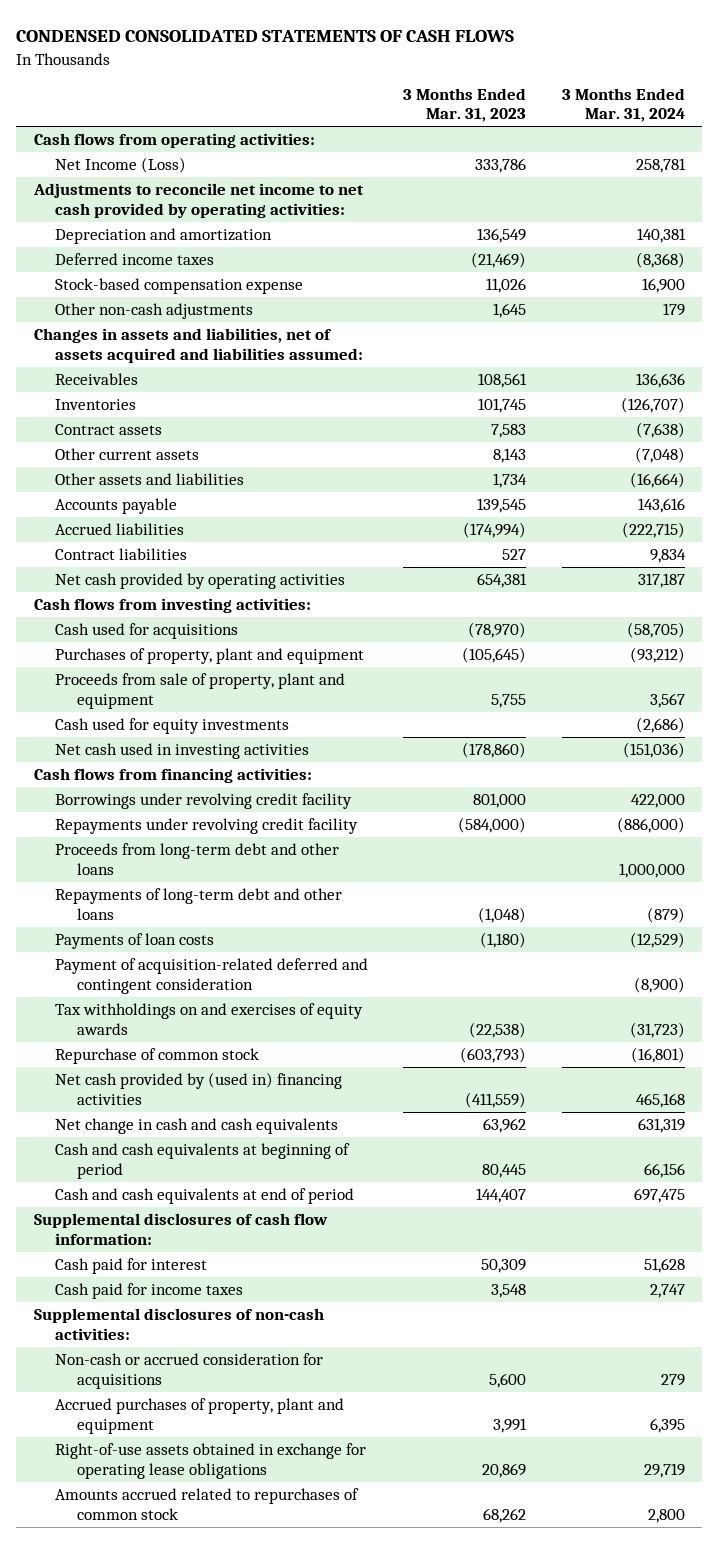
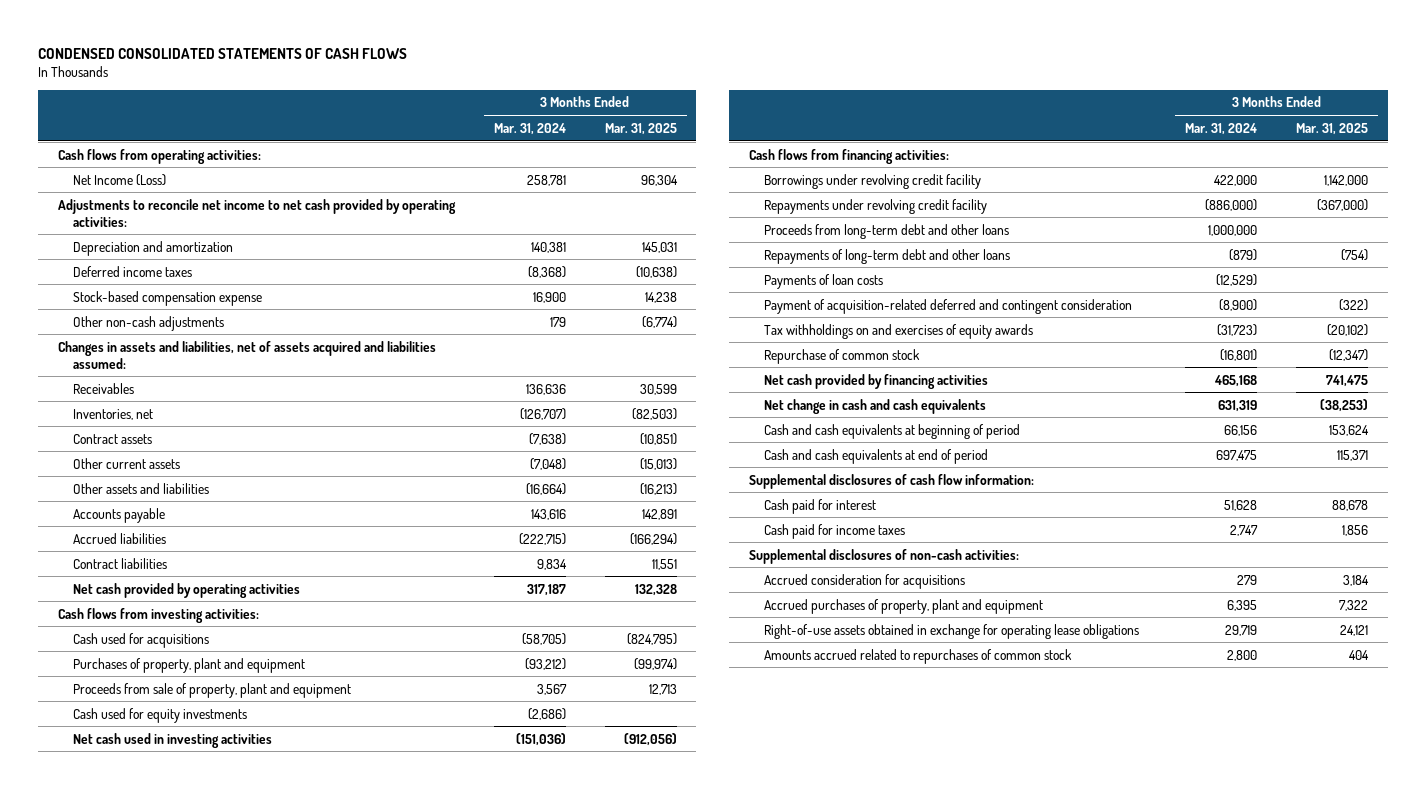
[403,87,527,123] 3 Months Ended Mar. 31, 2023 -> none
none -> [604,122,677,135] Mar. 31, 2025
[55,399,137,411] Inventories -> [72,408,153,420] Inventories, net
[55,1072,343,1105] Net cash provided by (used in) financing activities -> [764,373,989,389] Net cash provided by financing activities
[55,1353,324,1389] Non-cash or accrued consideration for acquisitions -> [764,573,966,589] Accrued consideration for acquisitions

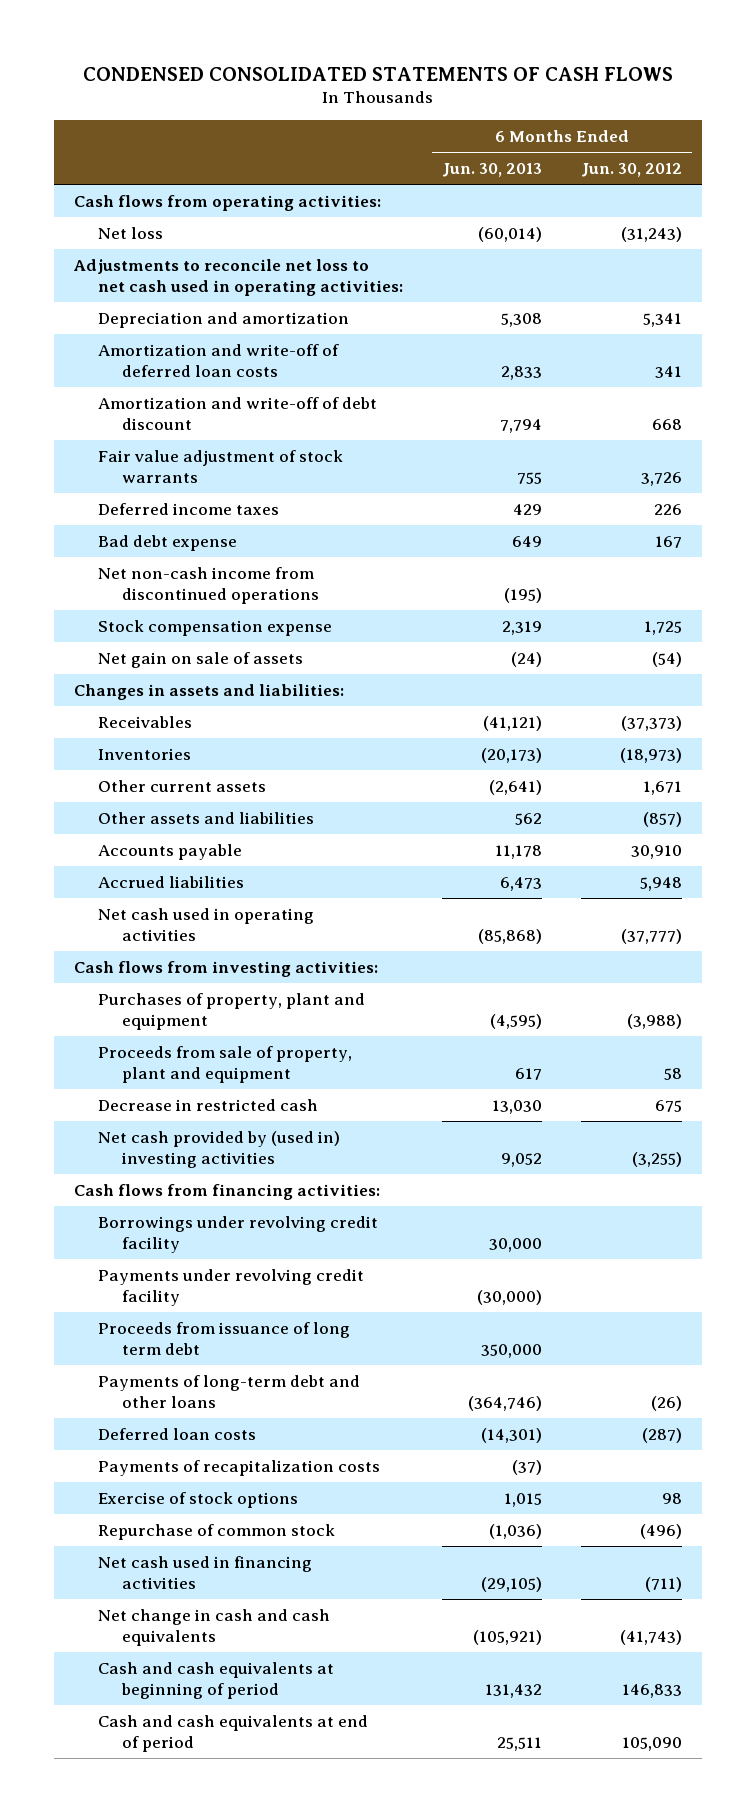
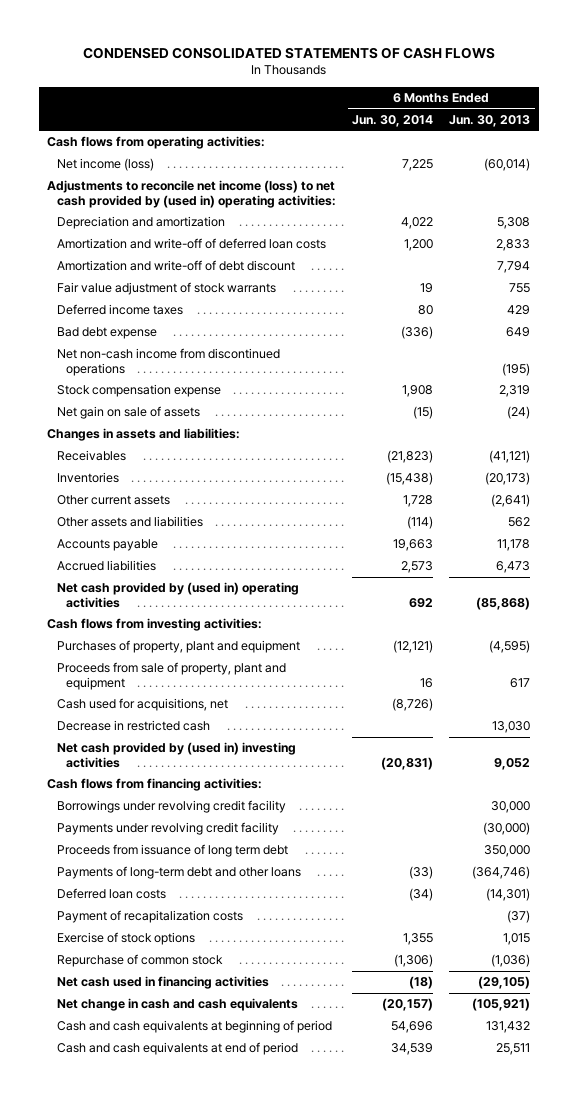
[581,163,683,178] Jun. 30, 2012 -> none
none -> [351,114,433,127] Jun. 30, 2014
[97,226,163,239] Net loss -> [56,158,154,172] Net income (loss)
[73,258,403,296] Adjustments to reconcile net loss to net cash used in operating activities: -> [46,180,336,208] Adjustments to reconcile net income (loss) to net cash provided by (used in) operating activities:
[97,907,314,941] Net cash used in operating activities -> [56,582,299,608] Net cash provided by (used in) operating activities
none -> [56,698,228,712] Cash used for acquisitions, net
[97,1459,380,1476] Payments of recapitalization costs -> [56,910,243,924] Payment of recapitalization costs

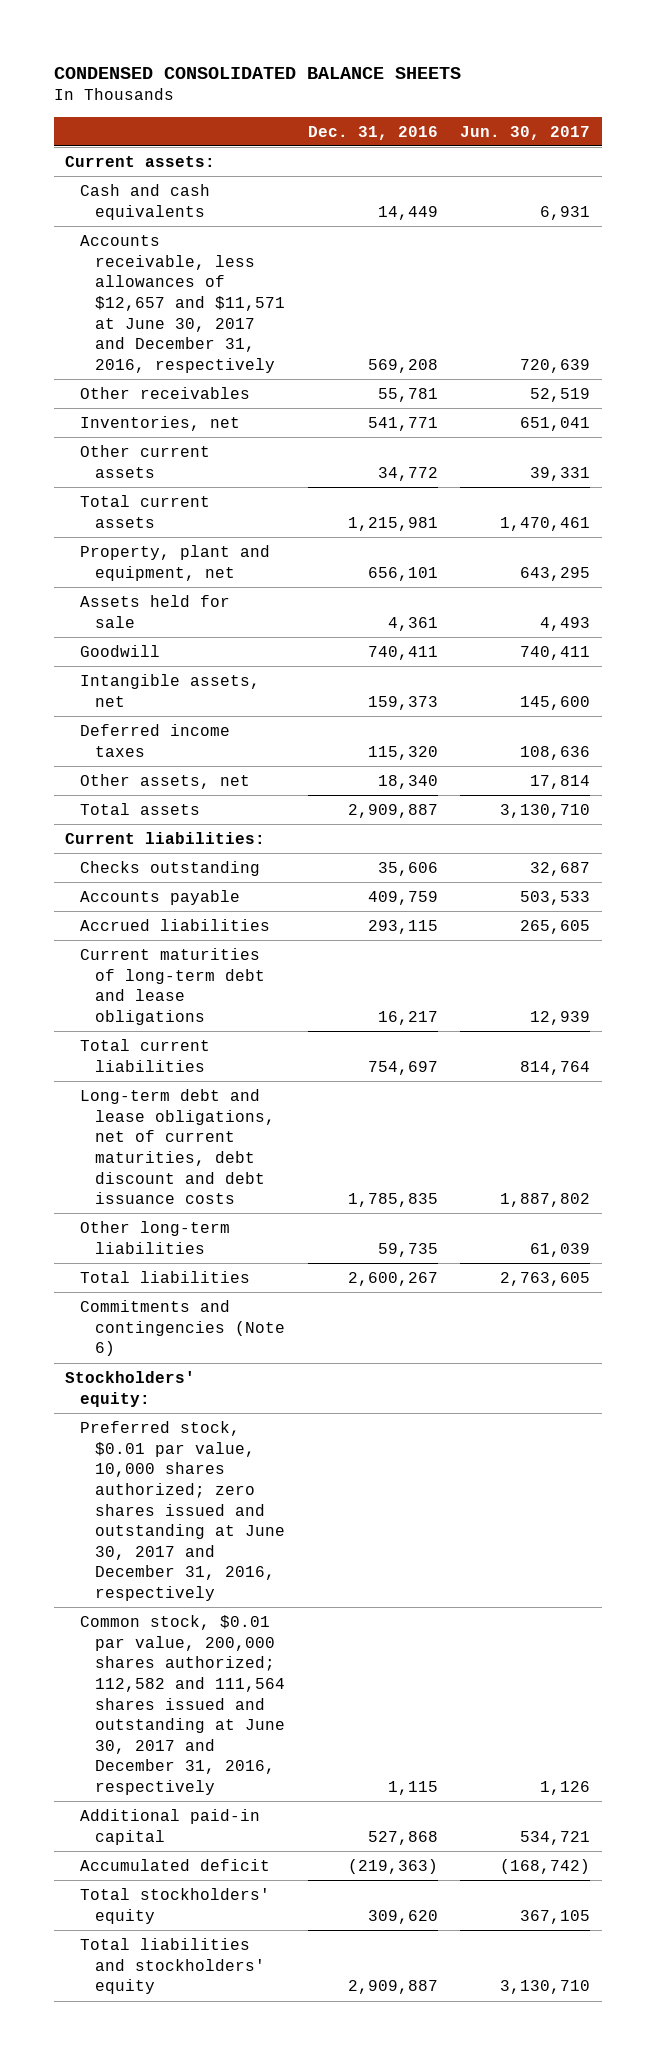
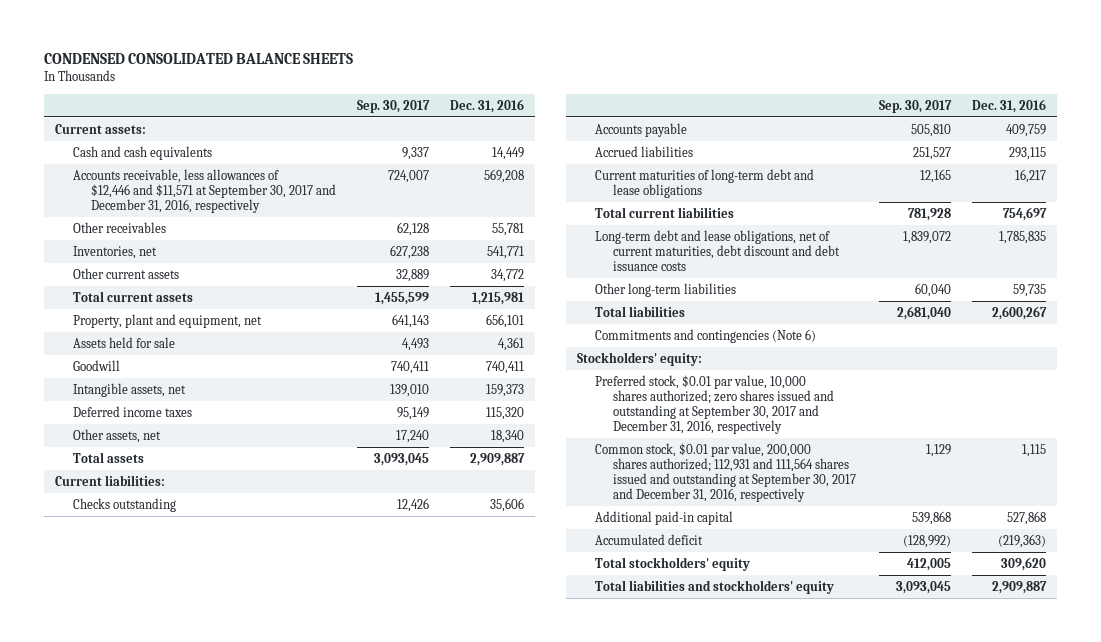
[460,125,591,140] Jun. 30, 2017 -> none
none -> [357,99,431,113] Sep. 30, 2017
[80,234,286,373] Accounts receivable, less allowances of $12,657 and $11,571 at June 30, 2017 and December 31, 2016, respectively -> [72,168,337,214] Accounts receivable, less allowances of $12,446 and $11,571 at September 30, 2017 and December 31, 2016, respectively
[80,1420,286,1602] Preferred stock, $0.01 par value, 10,000 shares authorized; zero shares issued and outstanding at June 30, 2017 and December 31, 2016, respectively -> [595,374,835,435] Preferred stock, $0.01 par value, 10,000 shares authorized; zero shares issued and outstanding at September 30, 2017 and December 31, 2016, respectively
[80,1614,286,1796] Common stock, $0.01 par value, 200,000 shares authorized; 112,582 and 111,564 shares issued and outstanding at June 30, 2017 and December 31, 2016, respectively -> [595,442,857,503] Common stock, $0.01 par value, 200,000 shares authorized; 112,931 and 111,564 shares issued and outstanding at September 30, 2017 and December 31, 2016, respectively

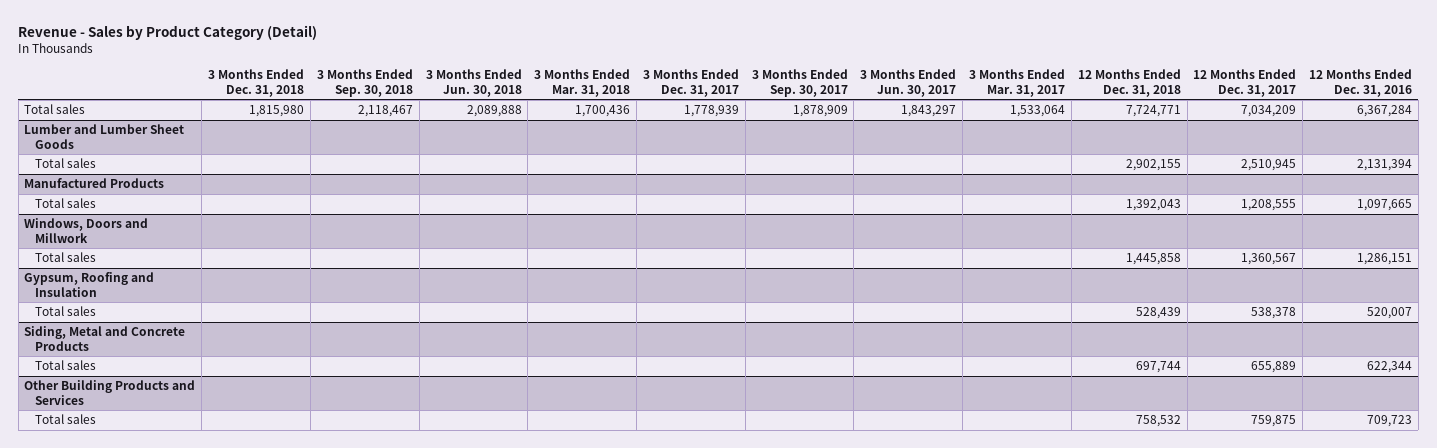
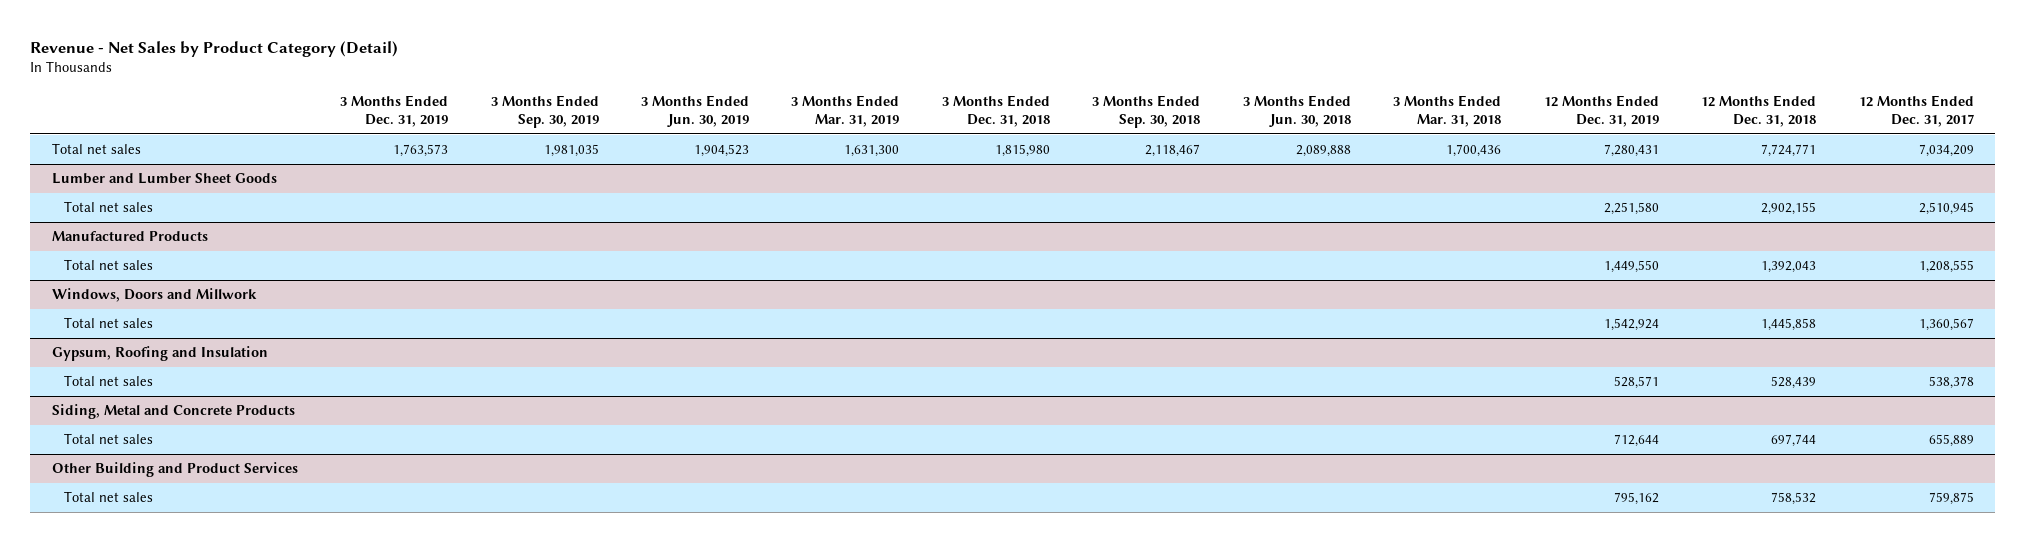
[18,24,318,40] Revenue - Sales by Product Category (Detail) -> [30,40,399,57] Revenue - Net Sales by Product Category (Detail)
[642,68,739,97] 3 Months Ended Dec. 31, 2017 -> none
[751,68,848,97] 3 Months Ended Sep. 30, 2017 -> none
[860,68,957,97] 3 Months Ended Jun. 30, 2017 -> none
[968,68,1065,97] 3 Months Ended Mar. 31, 2017 -> none
[1309,68,1413,97] 12 Months Ended Dec. 31, 2016 -> none
none -> [340,94,449,128] 3 Months Ended Dec. 31, 2019
none -> [490,94,599,129] 3 Months Ended Sep. 30, 2019
none -> [640,94,749,128] 3 Months Ended Jun. 30, 2019
none -> [791,94,900,128] 3 Months Ended Mar. 31, 2019
none -> [1543,94,1659,128] 12 Months Ended Dec. 31, 2019
[24,104,86,115] Total sales -> [51,142,141,154] Total net sales
[35,158,97,169] Total sales -> [63,200,153,212] Total net sales
[35,198,97,209] Total sales -> [63,258,153,270] Total net sales
[35,252,97,263] Total sales -> [63,316,153,328] Total net sales
[35,306,97,317] Total sales -> [63,374,153,386] Total net sales
[35,360,97,371] Total sales -> [63,432,153,444] Total net sales
[24,380,196,406] Other Building Products and Services -> [51,461,298,477] Other Building and Product Services
[35,414,97,425] Total sales -> [63,490,153,502] Total net sales

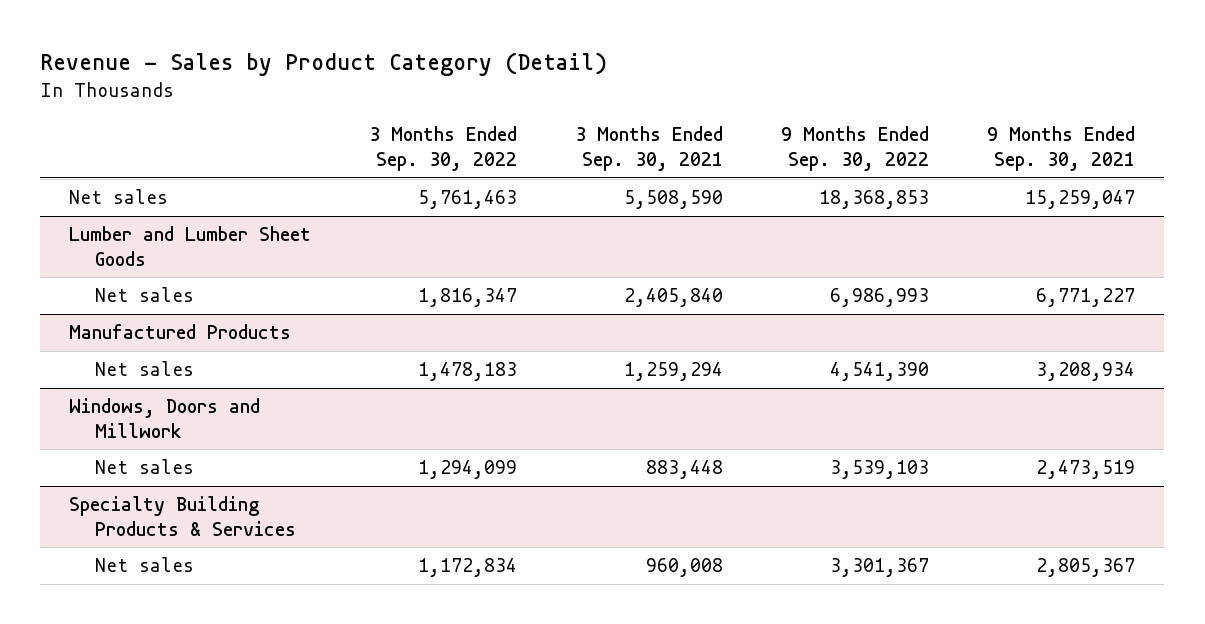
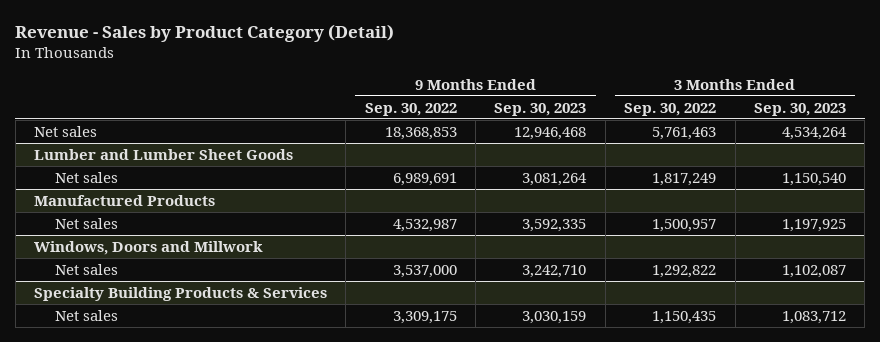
[575,126,724,171] 3 Months Ended Sep. 30, 2021 -> none
[987,126,1136,171] 9 Months Ended Sep. 30, 2021 -> none
none -> [494,102,587,116] Sep. 30, 2023
none -> [753,102,846,116] Sep. 30, 2023
[418,288,518,308] 1,816,347 -> [652,172,717,186] 1,817,249
[830,288,930,308] 6,986,993 -> [392,172,457,186] 6,989,691
[418,362,518,382] 1,478,183 -> [652,218,717,232] 1,500,957
[830,362,930,382] 4,541,390 -> [392,218,457,232] 4,532,987
[418,460,518,480] 1,294,099 -> [652,264,717,278] 1,292,822
[830,460,930,480] 3,539,103 -> [392,264,457,278] 3,537,000
[418,558,518,578] 1,172,834 -> [652,310,717,324] 1,150,435
[830,558,930,578] 3,301,367 -> [392,310,457,324] 3,309,175

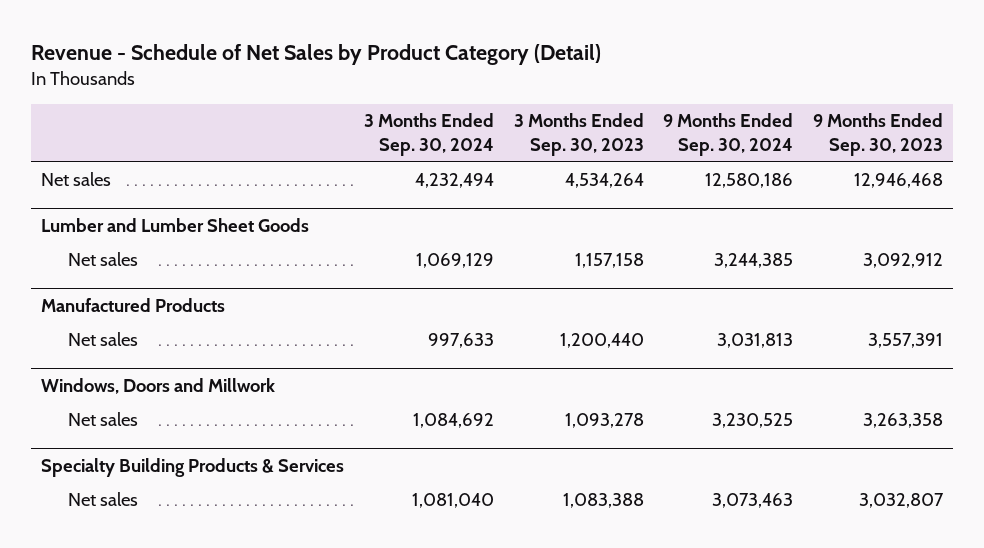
[15,24,395,43] Revenue - Sales by Product Category (Detail) -> [31,44,602,66] Revenue - Schedule of Net Sales by Product Category (Detail)
[364,102,457,116] Sep. 30, 2022 -> none
[624,102,717,116] Sep. 30, 2022 -> none
none -> [363,113,494,157] 3 Months Ended Sep. 30, 2024
none -> [663,113,794,157] 9 Months Ended Sep. 30, 2024
[522,172,588,186] 3,081,264 -> [862,253,943,269] 3,092,912
[781,172,846,186] 1,150,540 -> [574,253,644,269] 1,157,158
[522,218,587,232] 3,592,335 -> [867,333,943,349] 3,557,391
[781,218,846,232] 1,197,925 -> [559,333,644,349] 1,200,440
[522,264,587,278] 3,242,710 -> [862,413,943,429] 3,263,358
[781,264,846,278] 1,102,087 -> [564,413,644,429] 1,093,278
[522,310,587,324] 3,030,159 -> [858,493,944,509] 3,032,807
[781,310,846,324] 1,083,712 -> [562,493,644,509] 1,083,388

